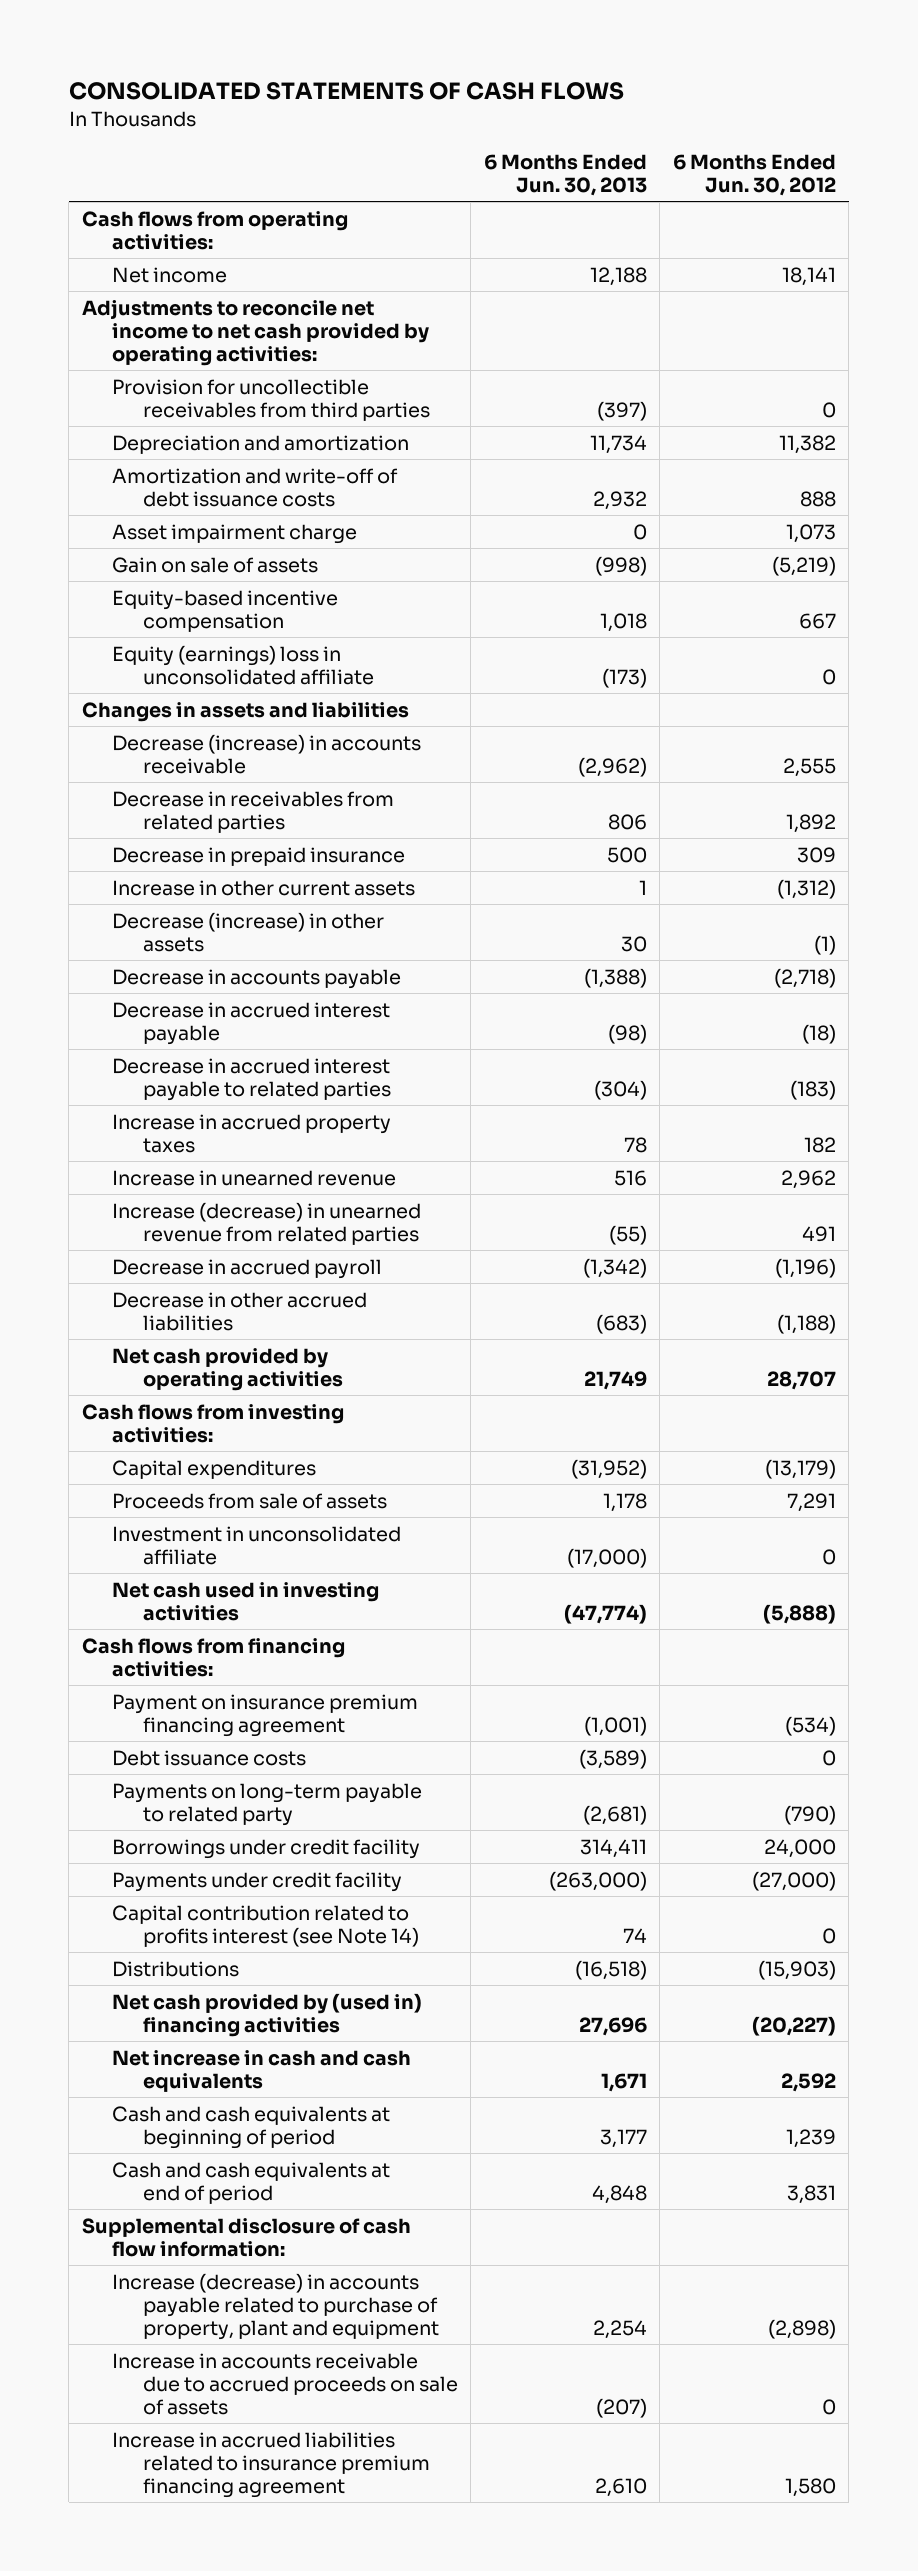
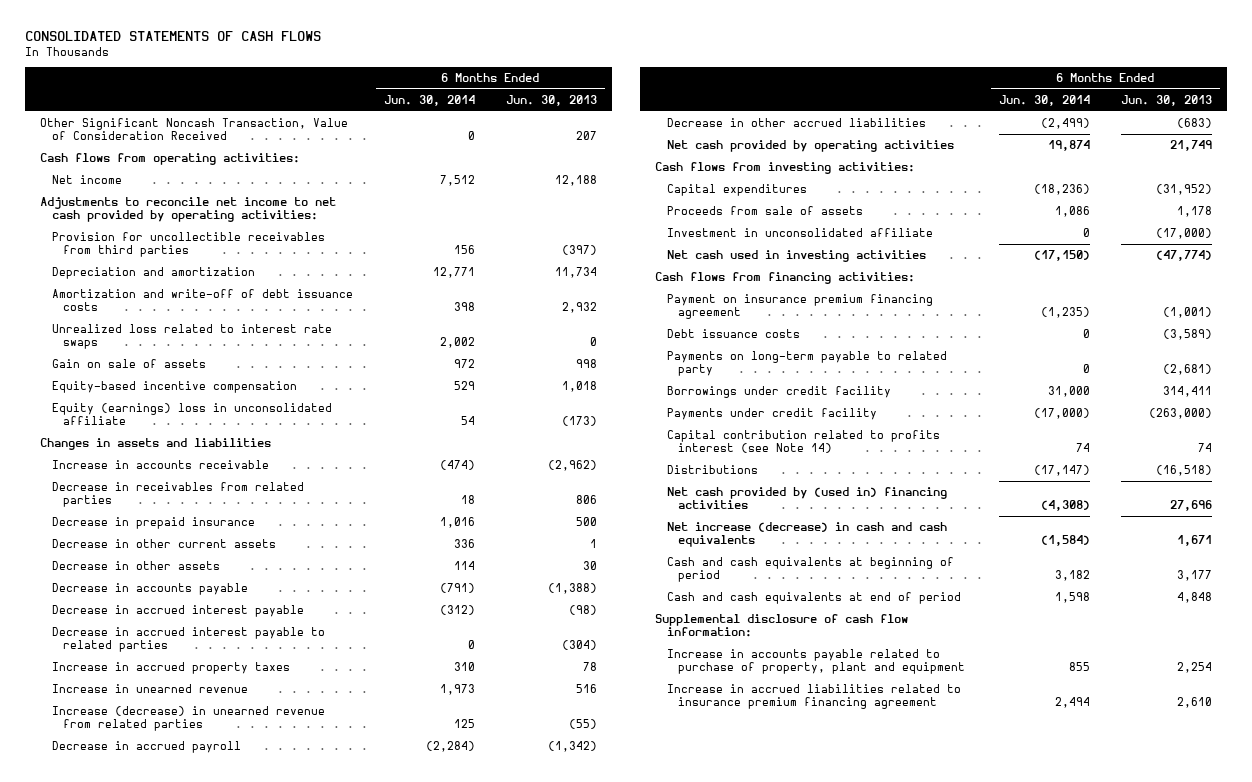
[672,153,836,196] 6 Months Ended Jun. 30, 2012 -> none
none -> [383,94,475,106] Jun. 30, 2014
none -> [40,118,349,141] Other Significant Noncash Transaction, Value of Consideration Received
[112,523,358,544] Asset impairment charge -> none
none -> [51,324,332,350] Unrealized loss related to interest rate swaps
[594,555,647,576] (998) -> [575,359,597,369] 998
[112,733,422,774] Decrease (increase) in accounts receivable -> [51,460,269,470] Increase in accounts receivable
[112,879,416,896] Increase in other current assets -> [51,539,276,549] Decrease in other current assets
[112,911,385,952] Decrease (increase) in other assets -> [51,561,220,571] Decrease in other assets
[112,2049,412,2092] Net increase in cash and cash equivalents -> [666,522,947,548] Net increase (decrease) in cash and cash equivalents
[112,2352,458,2415] Increase in accounts receivable due to accrued proceeds on sale of assets -> none
[112,2272,439,2340] Increase (decrease) in accounts payable related to purchase of property, plant and equipment -> [666,649,966,675] Increase in accounts payable related to purchase of property, plant and equipment

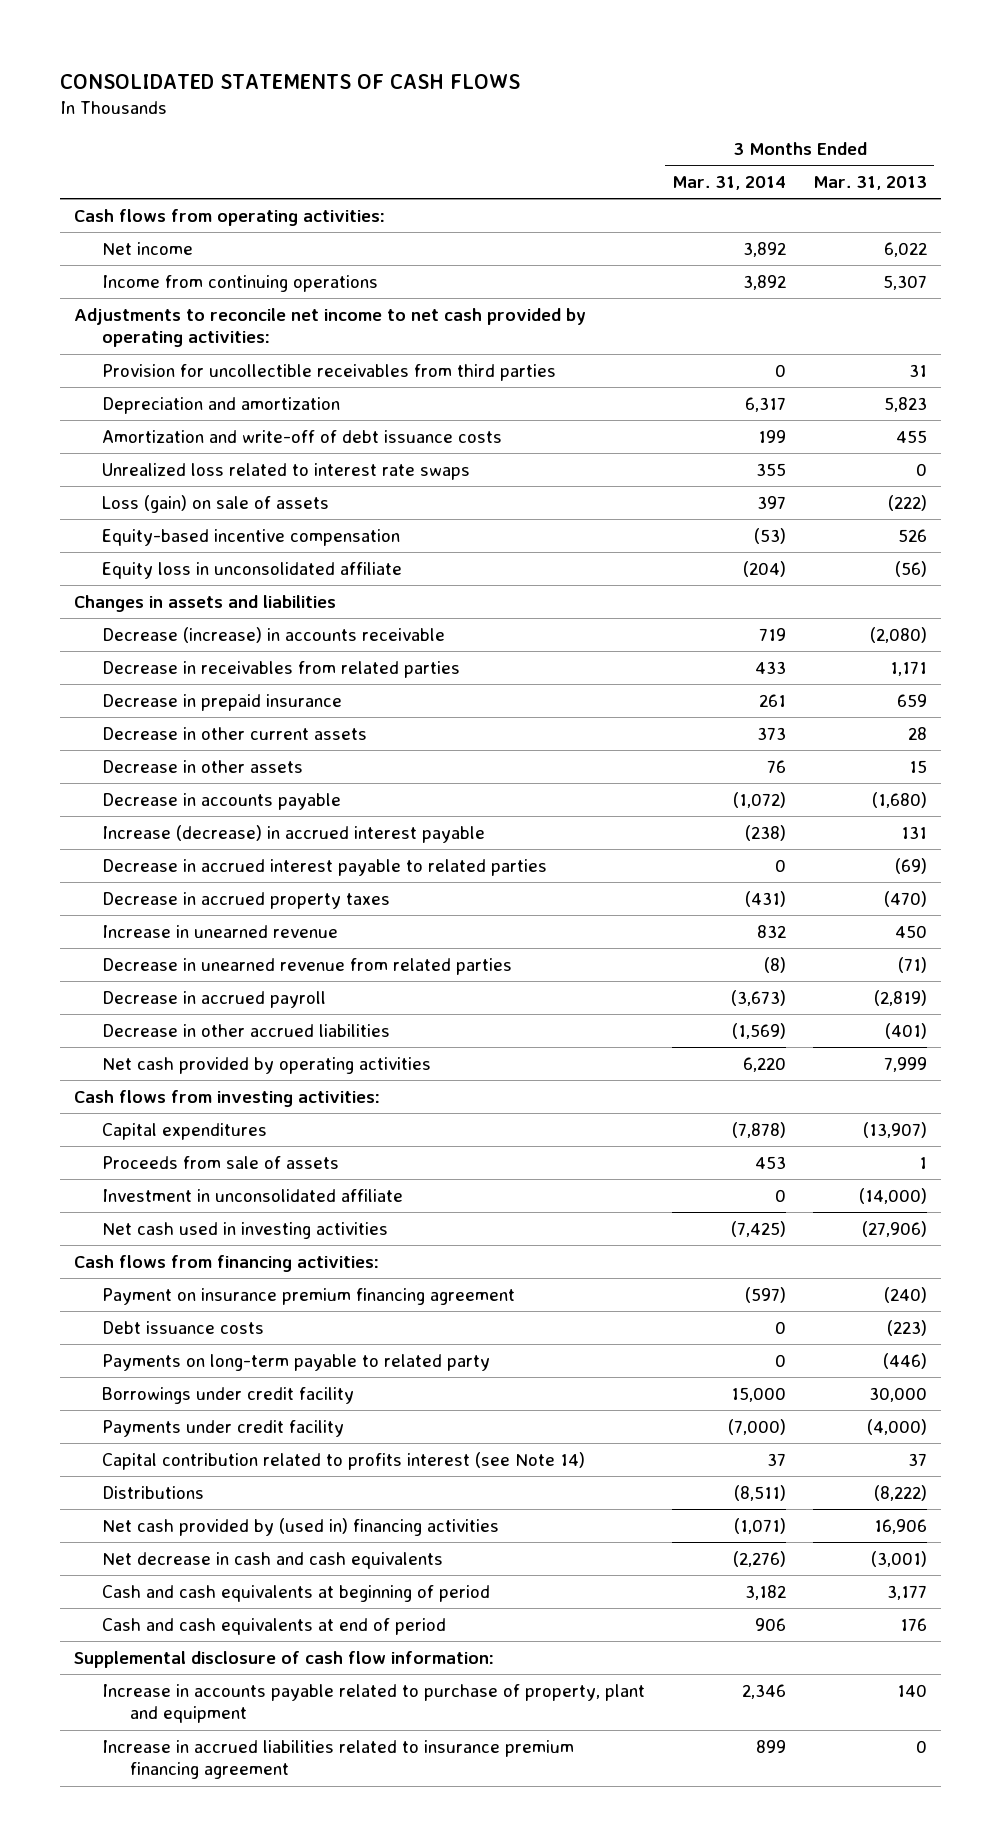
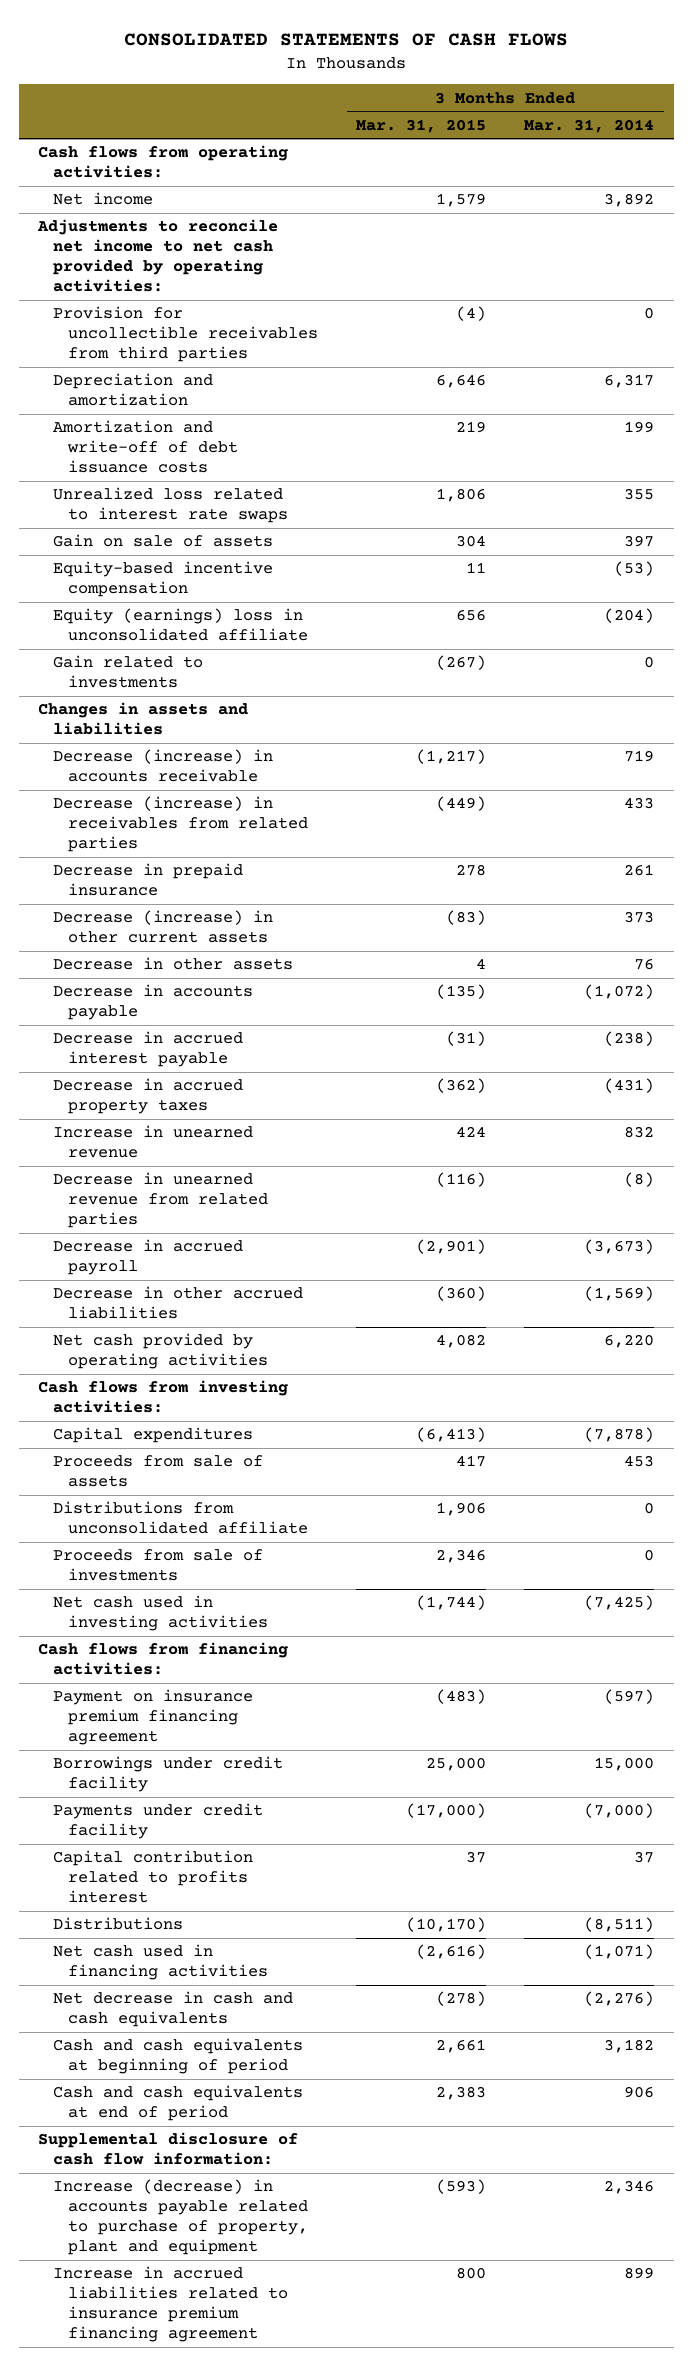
[813,175,928,190] Mar. 31, 2013 -> none
none -> [356,118,487,133] Mar. 31, 2015
[101,274,378,292] Income from continuing operations -> none
[101,494,329,513] Loss (gain) on sale of assets -> [52,534,273,548] Gain on sale of assets
[101,561,402,579] Equity loss in unconsolidated affiliate -> [52,608,309,642] Equity (earnings) loss in unconsolidated affiliate
none -> [52,655,203,689] Gain related to investments
[101,660,460,678] Decrease in receivables from related parties -> [52,796,309,853] Decrease (increase) in receivables from related parties
[101,726,367,740] Decrease in other current assets -> [52,910,273,944] Decrease (increase) in other current assets
[101,858,547,876] Decrease in accrued interest payable to related parties -> none
[101,824,485,843] Increase (decrease) in accrued interest payable -> [52,1031,243,1068] Decrease in accrued interest payable
[101,1188,403,1202] Investment in unconsolidated affiliate -> none
none -> [52,1501,309,1535] Distributions from unconsolidated affiliate
none -> [52,1549,263,1582] Proceeds from sale of investments
[101,1320,264,1334] Debt issuance costs -> none
[101,1353,490,1371] Payments on long-term payable to related party -> none
[101,1451,585,1470] Capital contribution related to profits interest (see Note 14) -> [52,1850,253,1904] Capital contribution related to profits interest
[101,1517,499,1536] Net cash provided by (used in) financing activities -> [52,1944,269,1981] Net cash used in financing activities
[101,1683,645,1724] Increase in accounts payable related to purchase of property, plant and equipment -> [52,2179,309,2256] Increase (decrease) in accounts payable related to purchase of property, plant and equipment

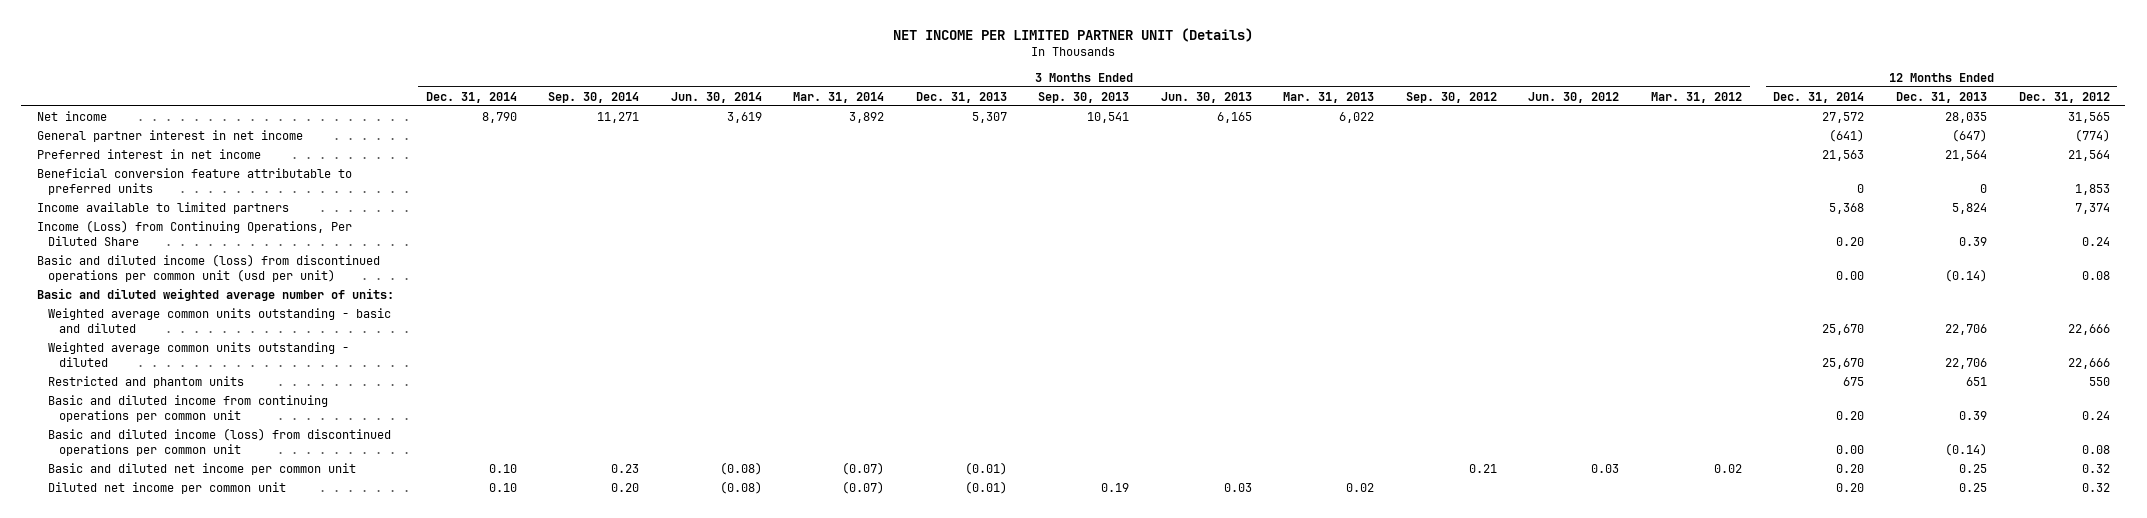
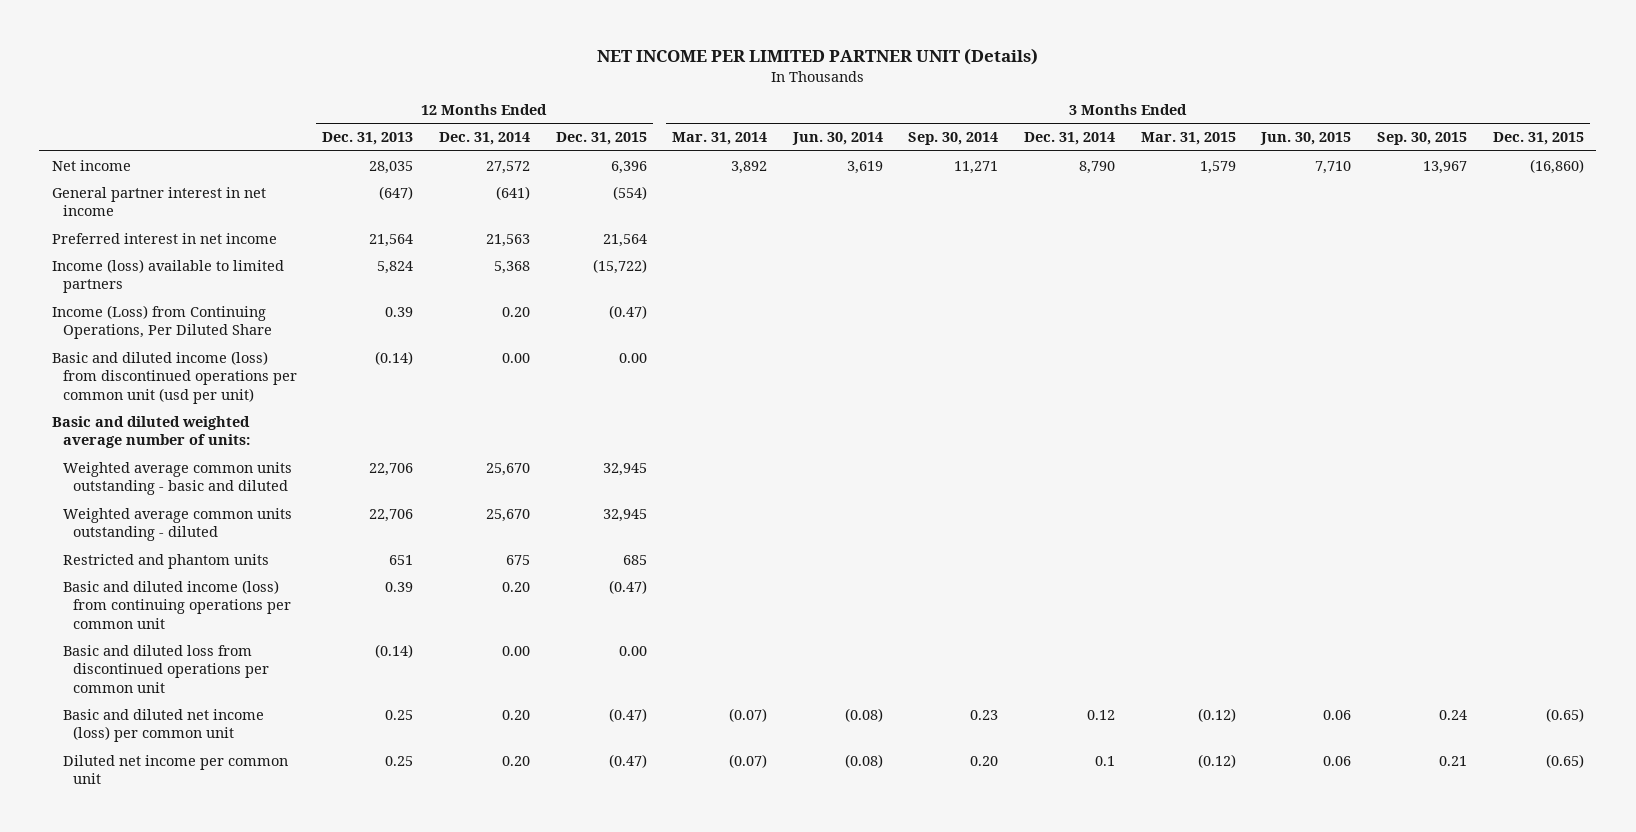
[915,91,1007,103] Dec. 31, 2013 -> none
[1038,91,1130,103] Sep. 30, 2013 -> none
[1160,91,1252,103] Jun. 30, 2013 -> none
[1283,91,1375,103] Mar. 31, 2013 -> none
[1405,91,1497,103] Sep. 30, 2012 -> none
[1528,91,1620,103] Jun. 30, 2012 -> none
[1650,91,1742,103] Mar. 31, 2012 -> none
[2018,91,2110,103] Dec. 31, 2012 -> none
none -> [555,132,647,146] Dec. 31, 2015
none -> [1140,132,1236,146] Mar. 31, 2015
none -> [1260,132,1352,146] Jun. 30, 2015
none -> [1376,132,1467,146] Sep. 30, 2015
none -> [1492,132,1584,146] Dec. 31, 2015
[37,167,353,196] Beneficial conversion feature attributable to preferred units -> none
[37,201,290,214] Income available to limited partners -> [52,258,285,294] Income (loss) available to limited partners
[48,394,329,423] Basic and diluted income from continuing operations per common unit -> [62,579,292,629] Basic and diluted income (loss) from continuing operations per common unit
[48,427,392,457] Basic and diluted income (loss) from discontinued operations per common unit -> [62,644,270,693] Basic and diluted loss from discontinued operations per common unit
[48,462,357,475] Basic and diluted net income per common unit -> [62,708,264,743] Basic and diluted net income (loss) per common unit
[488,463,517,473] 0.10 -> [1087,709,1116,720] 0.12
[488,482,517,492] 0.10 -> [1095,755,1116,766] 0.1

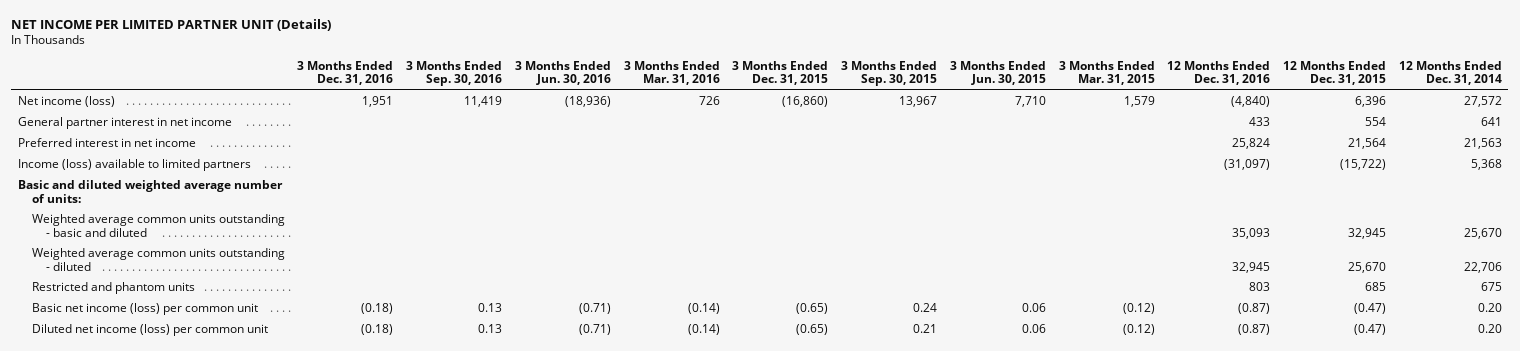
[322,132,414,146] Dec. 31, 2013 -> none
[672,132,768,146] Mar. 31, 2014 -> none
[791,132,883,146] Jun. 30, 2014 -> none
[908,132,999,146] Sep. 30, 2014 -> none
[1024,132,1116,146] Dec. 31, 2014 -> none
none -> [297,60,394,86] 3 Months Ended Dec. 31, 2016
none -> [406,60,503,87] 3 Months Ended Sep. 30, 2016
none -> [514,60,611,86] 3 Months Ended Jun. 30, 2016
none -> [623,60,720,86] 3 Months Ended Mar. 31, 2016
none -> [1167,60,1271,86] 12 Months Ended Dec. 31, 2016
[52,159,132,171] Net income -> [17,96,115,108] Net income (loss)
[495,185,530,200] (641) -> [1480,117,1502,127] 641
[612,185,647,200] (554) -> [1365,117,1387,127] 554
[52,304,272,340] Income (Loss) from Continuing Operations, Per Diluted Share -> none
[52,350,297,404] Basic and diluted income (loss) from discontinued operations per common unit (usd per unit) -> none
[485,508,530,522] 25,670 -> [1463,261,1502,273] 22,706
[602,508,647,522] 32,945 -> [1348,261,1387,273] 25,670
[62,579,292,629] Basic and diluted income (loss) from continuing operations per common unit -> none
[62,644,270,693] Basic and diluted loss from discontinued operations per common unit -> none
[62,708,264,743] Basic and diluted net income (loss) per common unit -> [31,303,258,316] Basic net income (loss) per common unit
[62,754,288,785] Diluted net income per common unit -> [31,324,268,337] Diluted net income (loss) per common unit

